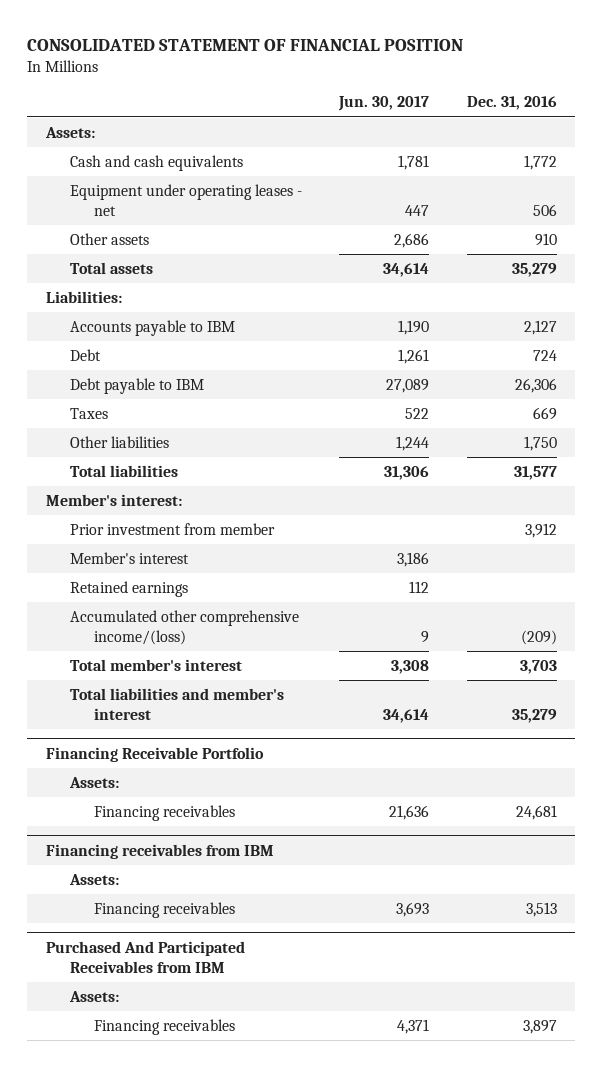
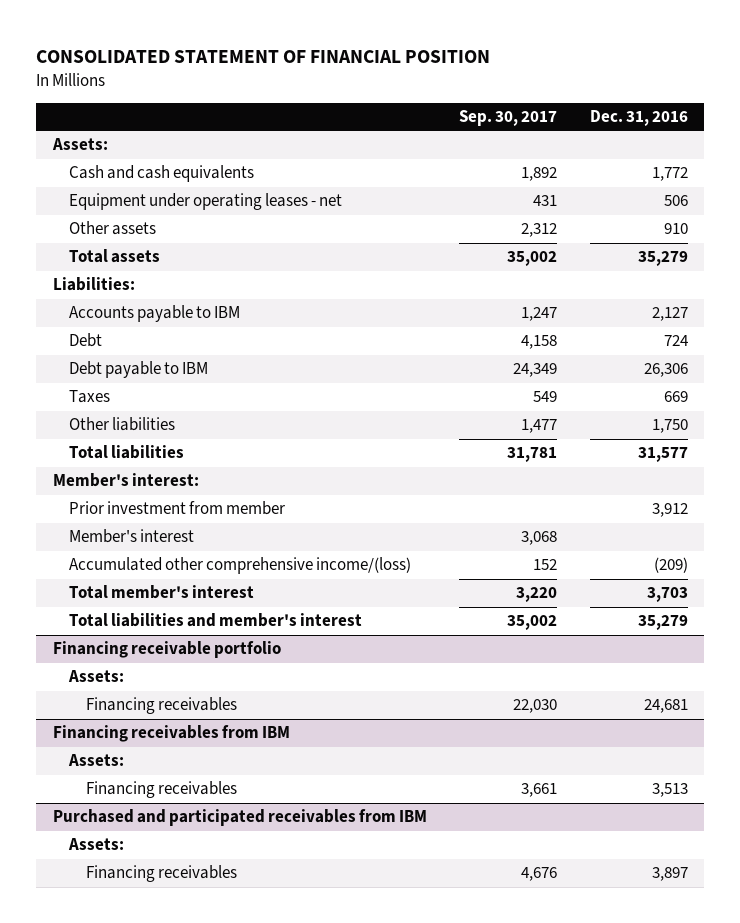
[338,96,430,112] Jun. 30, 2017 -> none
none -> [459,110,558,127] Sep. 30, 2017
[69,580,188,597] Retained earnings -> none
[45,746,264,762] Financing Receivable Portfolio -> [52,641,281,659] Financing receivable portfolio
[45,940,245,973] Purchased And Participated Receivables from IBM -> [52,809,427,827] Purchased and participated receivables from IBM

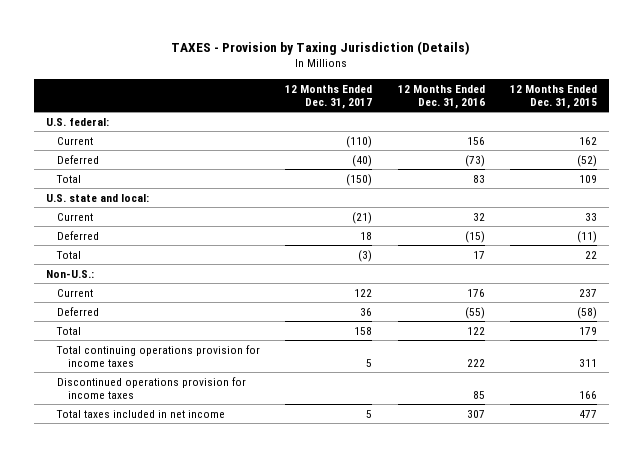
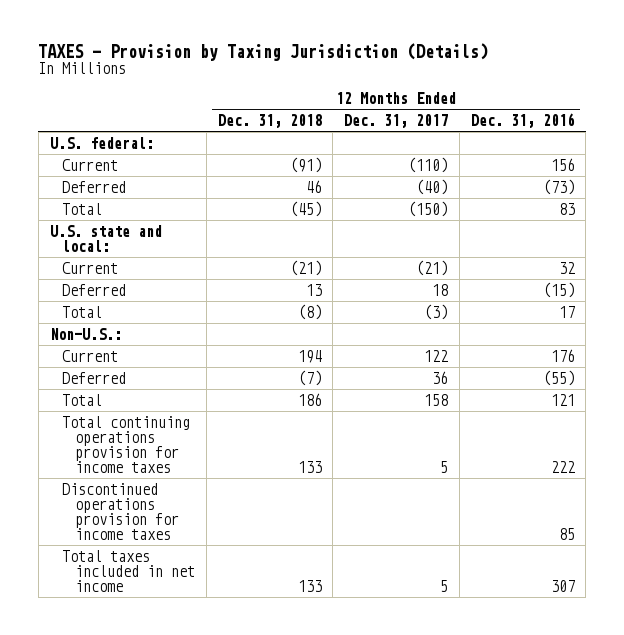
[509,84,597,110] 12 Months Ended Dec. 31, 2015 -> none
none -> [217,113,322,128] Dec. 31, 2018
[466,326,485,335] 122 -> [550,393,575,406] 121

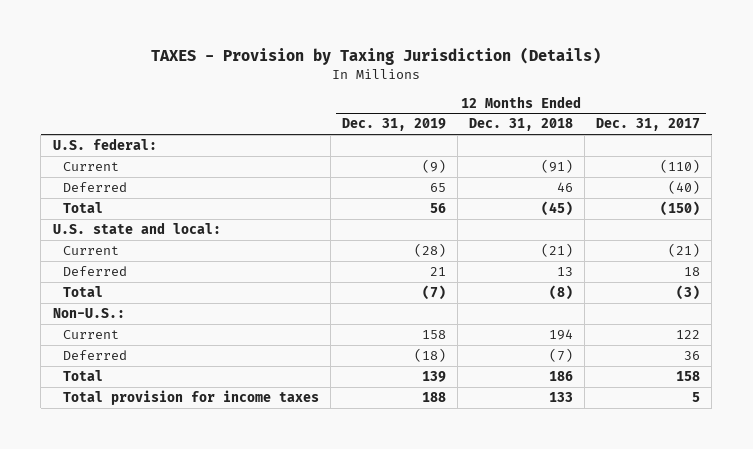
[470,112,575,128] Dec. 31, 2016 -> none
none -> [341,118,446,132] Dec. 31, 2019
[62,482,180,540] Discontinued operations provision for income taxes -> none
[62,549,196,592] Total taxes included in net income -> none
[62,415,191,473] Total continuing operations provision for income taxes -> [62,390,319,406] Total provision for income taxes

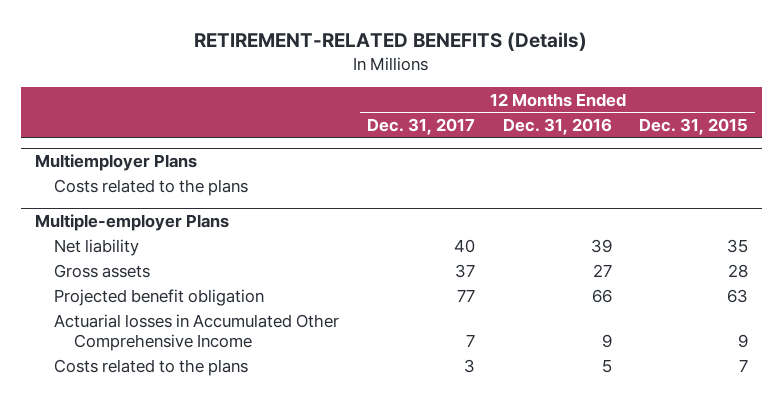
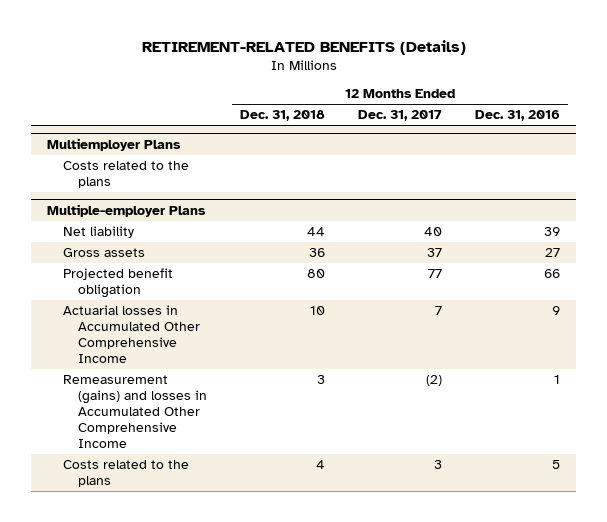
[639,117,749,135] Dec. 31, 2015 -> none
none -> [239,110,325,122] Dec. 31, 2018
none -> [62,375,208,449] Remeasurement (gains) and losses in Accumulated Other Comprehensive Income

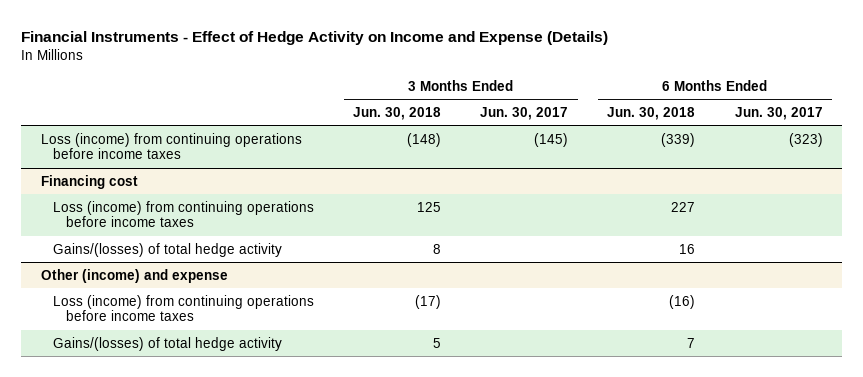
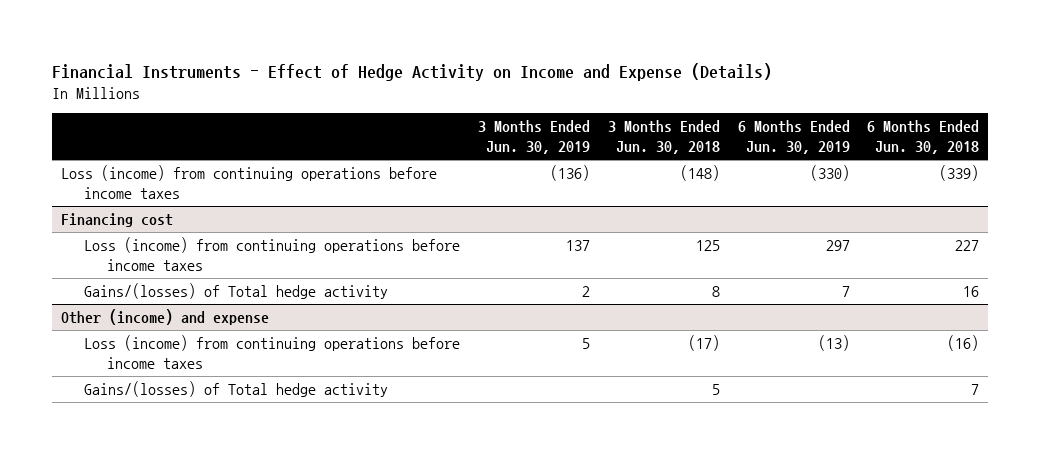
[480,106,569,120] Jun. 30, 2017 -> none
[734,106,823,120] Jun. 30, 2017 -> none
none -> [478,120,591,155] 3 Months Ended Jun. 30, 2019
none -> [737,120,850,155] 6 Months Ended Jun. 30, 2019
[53,242,283,257] Gains/(losses) of total hedge activity -> [84,283,389,300] Gains/(losses) of Total hedge activity
[53,336,283,351] Gains/(losses) of total hedge activity -> [84,381,389,398] Gains/(losses) of Total hedge activity

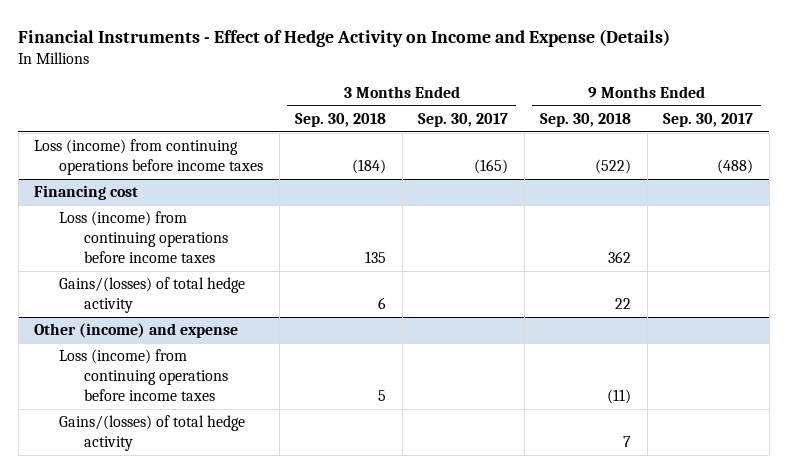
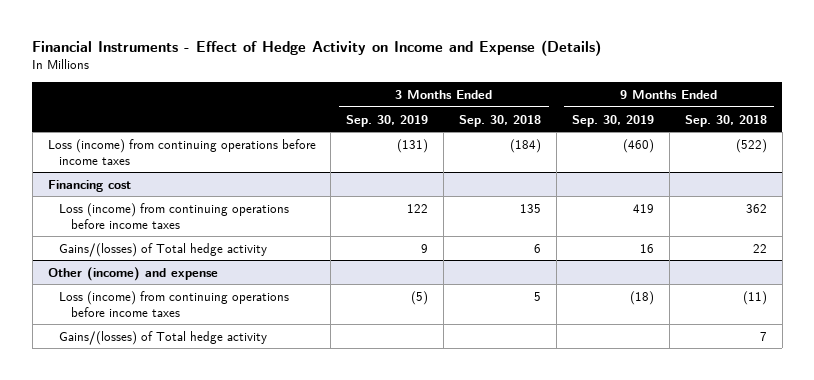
[418,112,509,127] Sep. 30, 2017 -> none
[663,112,754,127] Sep. 30, 2017 -> none
none -> [346,114,429,127] Sep. 30, 2019
none -> [571,114,654,127] Sep. 30, 2019
[59,277,246,314] Gains/(losses) of total hedge activity -> [59,242,268,257] Gains/(losses) of Total hedge activity
[59,415,246,452] Gains/(losses) of total hedge activity -> [59,330,268,345] Gains/(losses) of Total hedge activity

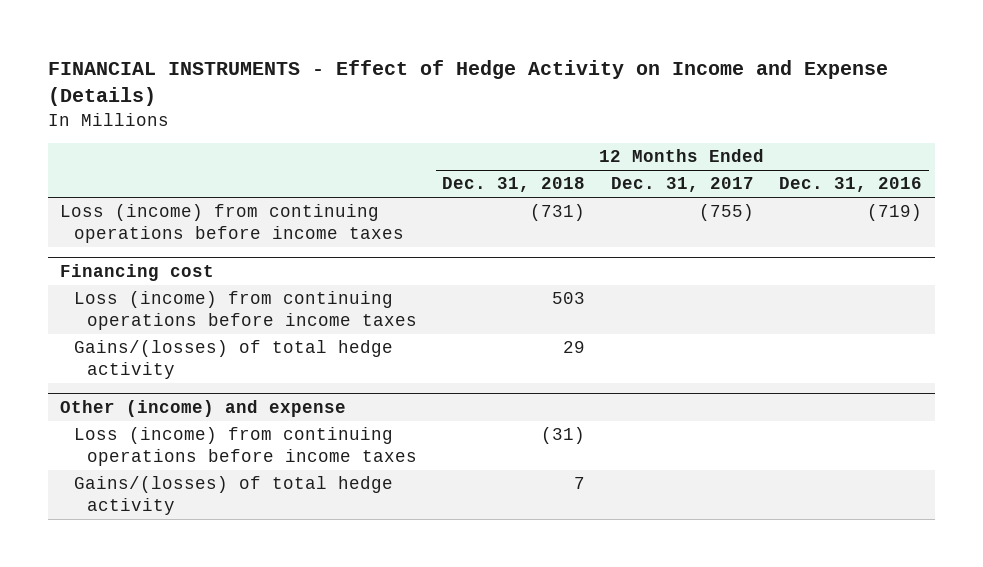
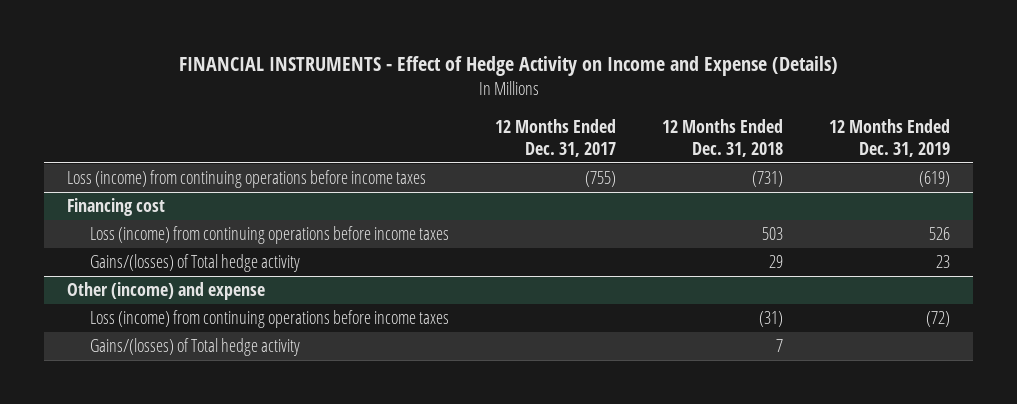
[779,177,923,193] Dec. 31, 2016 -> none
none -> [829,118,951,157] 12 Months Ended Dec. 31, 2019
[73,340,393,379] Gains/(losses) of total hedge activity -> [90,254,301,273] Gains/(losses) of Total hedge activity
[73,476,393,515] Gains/(losses) of total hedge activity -> [90,338,301,357] Gains/(losses) of Total hedge activity

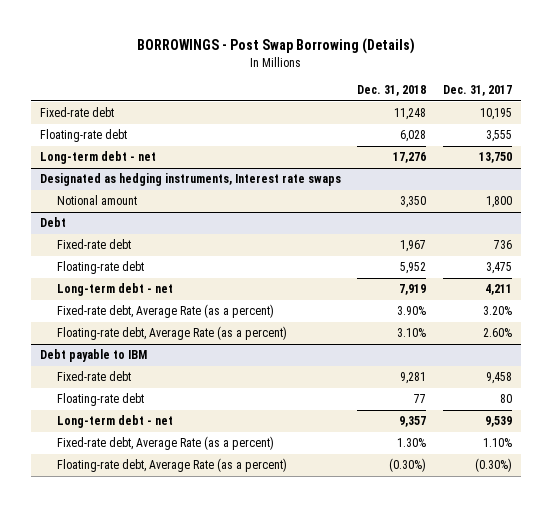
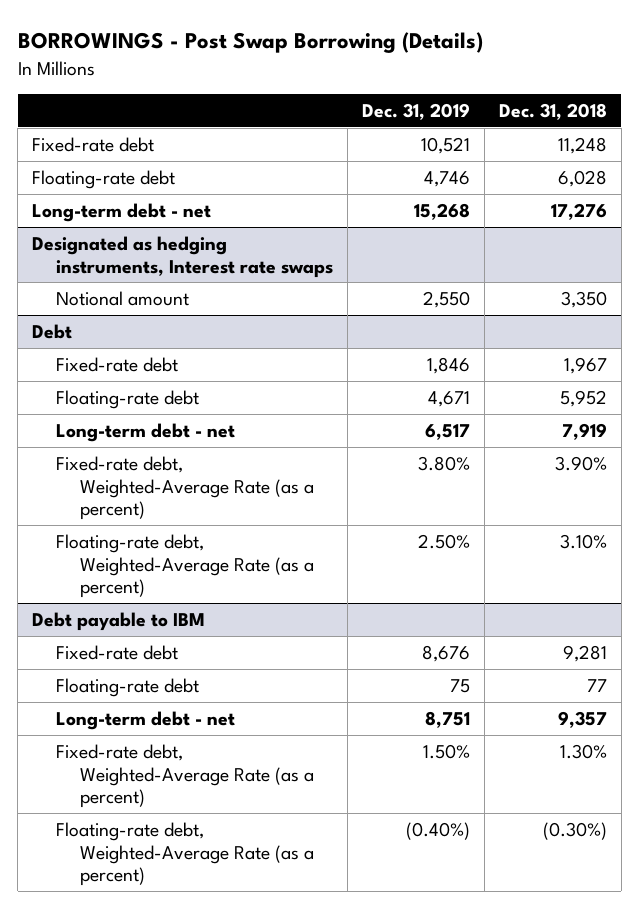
[443,85,513,97] Dec. 31, 2017 -> none
none -> [361,103,470,121] Dec. 31, 2019
[56,304,274,319] Fixed-rate debt, Average Rate (as a percent) -> [55,455,314,521] Fixed-rate debt, Weighted-Average Rate (as a percent)
[56,326,287,341] Floating-rate debt, Average Rate (as a percent) -> [55,533,314,599] Floating-rate debt, Weighted-Average Rate (as a percent)
[56,436,274,451] Fixed-rate debt, Average Rate (as a percent) -> [55,743,314,809] Fixed-rate debt, Weighted-Average Rate (as a percent)
[56,458,287,473] Floating-rate debt, Average Rate (as a percent) -> [55,821,314,887] Floating-rate debt, Weighted-Average Rate (as a percent)

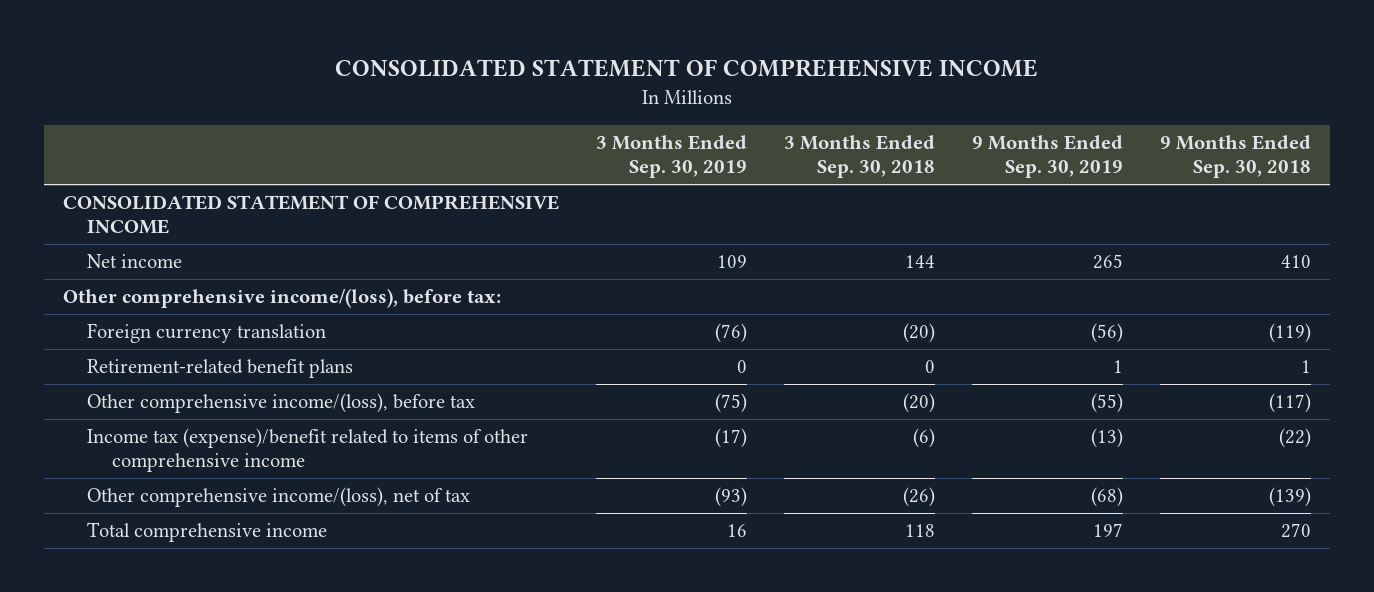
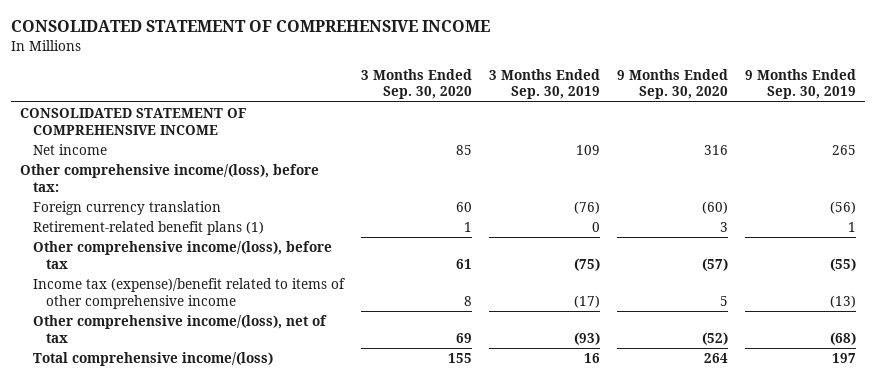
[784,135,936,179] 3 Months Ended Sep. 30, 2018 -> none
[1160,135,1312,179] 9 Months Ended Sep. 30, 2018 -> none
none -> [360,68,472,100] 3 Months Ended Sep. 30, 2020
none -> [617,68,729,100] 9 Months Ended Sep. 30, 2020
[87,359,354,379] Retirement-related benefit plans -> [32,221,264,236] Retirement-related benefit plans (1)
[87,522,328,543] Total comprehensive income -> [32,352,273,367] Total comprehensive income/(loss)

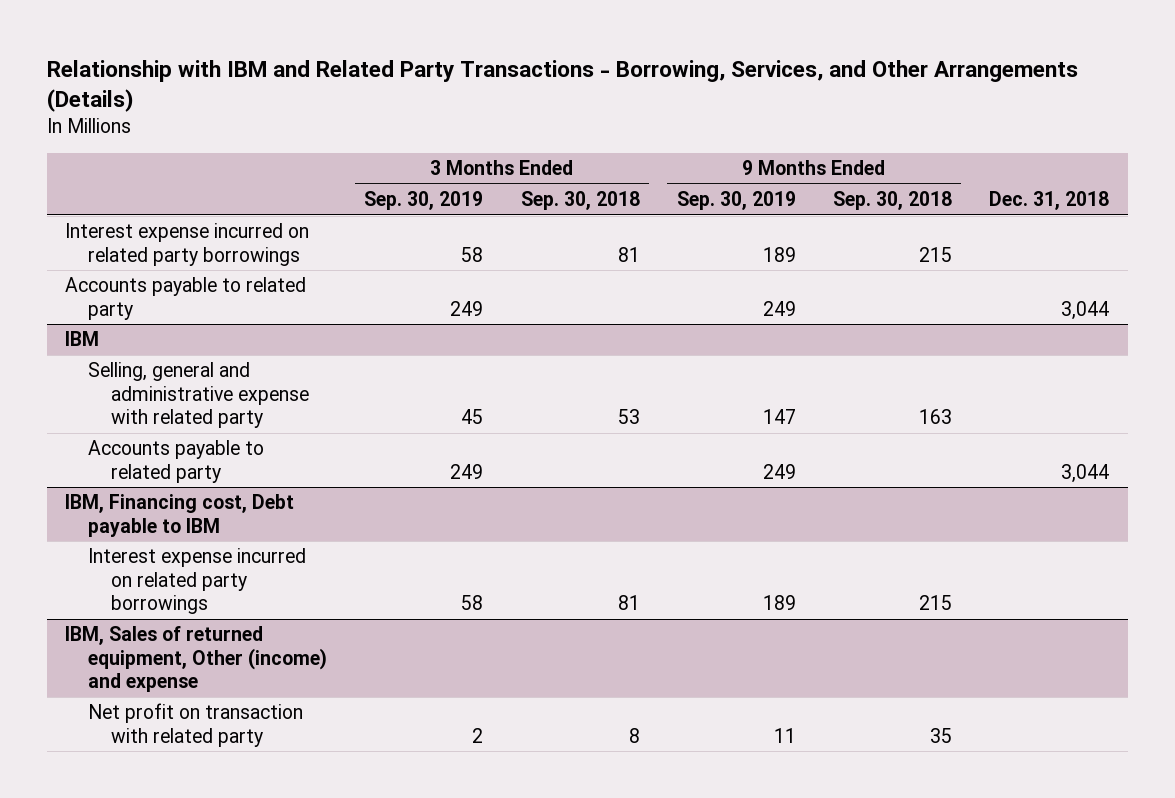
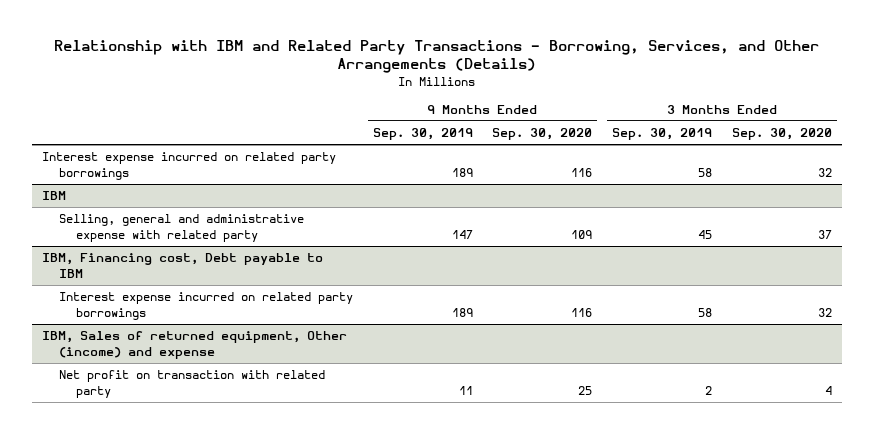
[520,191,640,211] Sep. 30, 2018 -> none
[833,191,953,211] Sep. 30, 2018 -> none
[989,191,1110,211] Dec. 31, 2018 -> none
none -> [492,128,593,141] Sep. 30, 2020
none -> [732,128,833,141] Sep. 30, 2020
[65,277,307,320] Accounts payable to related party -> none
[87,440,264,483] Accounts payable to related party -> none

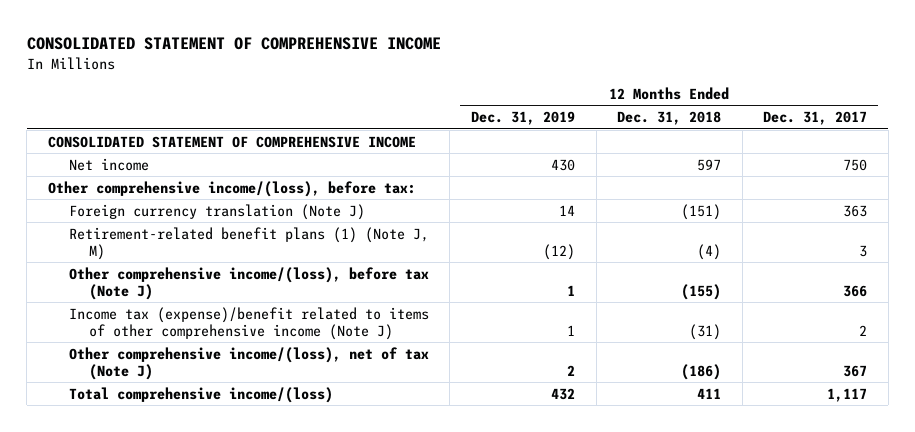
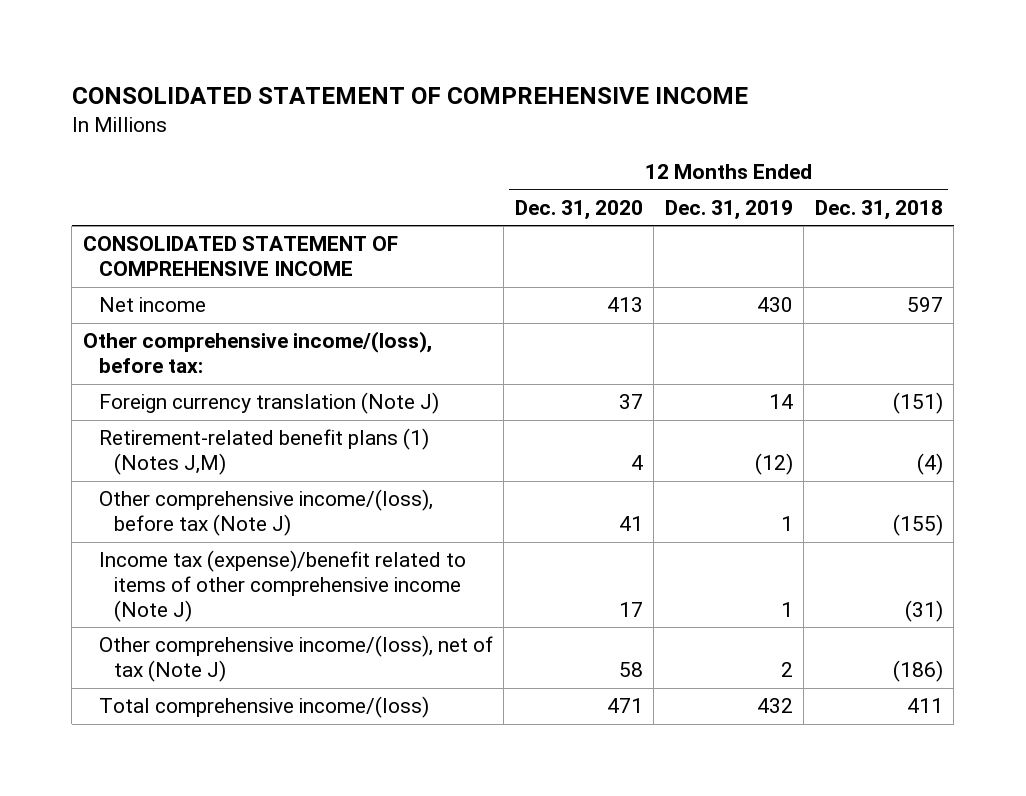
[763,111,868,126] Dec. 31, 2017 -> none
none -> [514,199,643,220] Dec. 31, 2020
[68,226,429,260] Retirement-related benefit plans (1) (Note J, M) -> [98,428,429,476] Retirement-related benefit plans (1) (Notes J,M)

